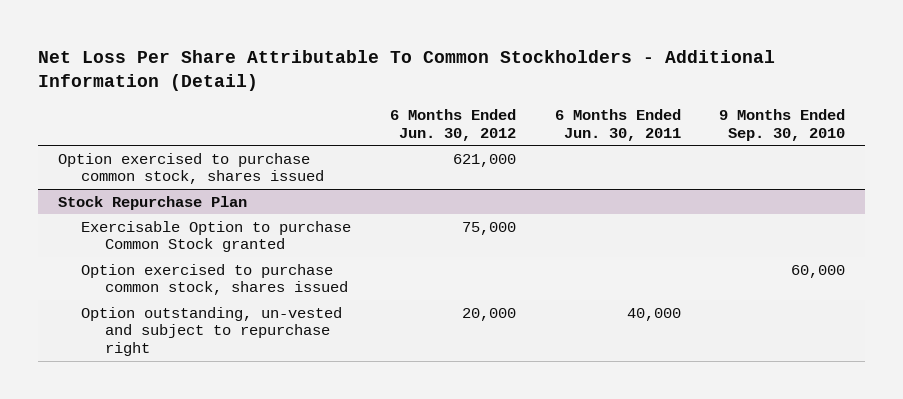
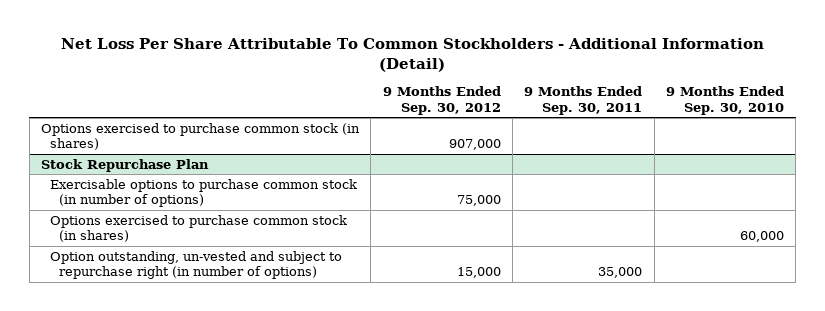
[389,108,516,141] 6 Months Ended Jun. 30, 2012 -> none
[554,108,681,141] 6 Months Ended Jun. 30, 2011 -> none
none -> [382,85,501,115] 9 Months Ended Sep. 30, 2012
none -> [524,85,643,115] 9 Months Ended Sep. 30, 2011
[57,152,325,185] Option exercised to purchase common stock, shares issued -> [40,122,360,151] Options exercised to purchase common stock (in shares)
[81,220,352,253] Exercisable Option to purchase Common Stock granted -> [50,178,358,208] Exercisable options to purchase common stock (in number of options)
[81,263,348,296] Option exercised to purchase common stock, shares issued -> [50,214,348,243] Options exercised to purchase common stock (in shares)
[81,306,343,357] Option outstanding, un-vested and subject to repurchase right -> [50,250,343,280] Option outstanding, un-vested and subject to repurchase right (in number of options)

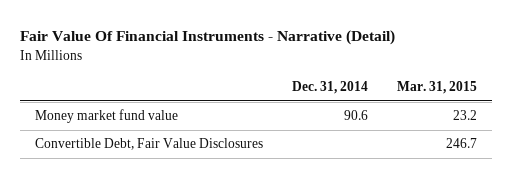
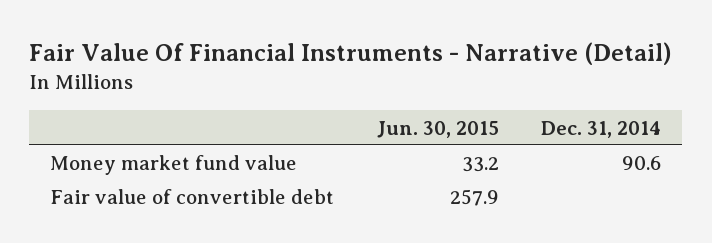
[397,81,478,95] Mar. 31, 2015 -> none
none -> [376,120,499,138] Jun. 30, 2015
[34,138,263,151] Convertible Debt, Fair Value Disclosures -> [50,189,335,205] Fair value of convertible debt

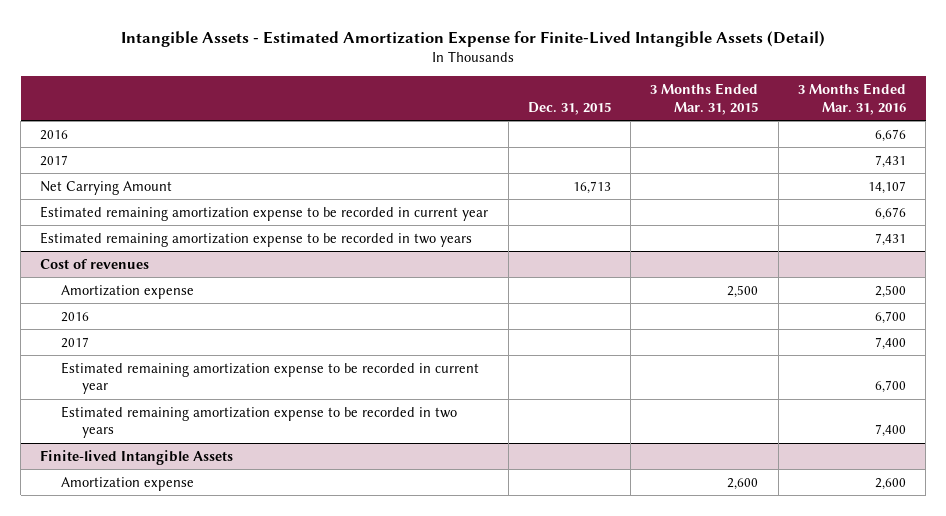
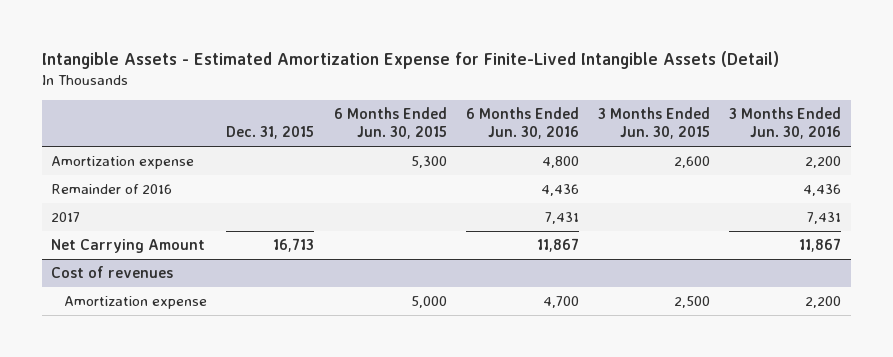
[650,83,759,115] 3 Months Ended Mar. 31, 2015 -> none
[797,83,906,115] 3 Months Ended Mar. 31, 2016 -> none
none -> [333,107,447,140] 6 Months Ended Jun. 30, 2015
none -> [465,107,579,140] 6 Months Ended Jun. 30, 2016
none -> [598,107,711,140] 3 Months Ended Jun. 30, 2015
none -> [729,107,842,140] 3 Months Ended Jun. 30, 2016
none -> [51,156,195,170] Amortization expense
[40,129,69,140] 2016 -> [51,184,173,195] Remainder of 2016
[40,205,489,221] Estimated remaining amortization expense to be recorded in current year -> none
[40,231,473,247] Estimated remaining amortization expense to be recorded in two years -> none
[61,311,90,322] 2016 -> none
[61,336,90,348] 2017 -> none
[61,361,480,395] Estimated remaining amortization expense to be recorded in current year -> none
[61,405,458,439] Estimated remaining amortization expense to be recorded in two years -> none
[40,449,234,465] Finite-lived Intangible Assets -> none
[61,476,195,491] Amortization expense -> none

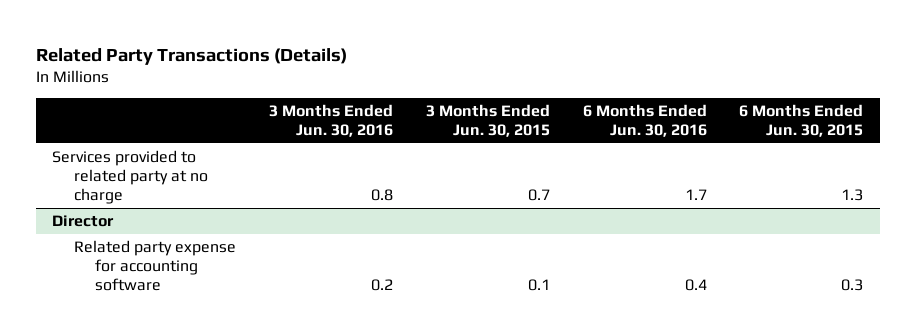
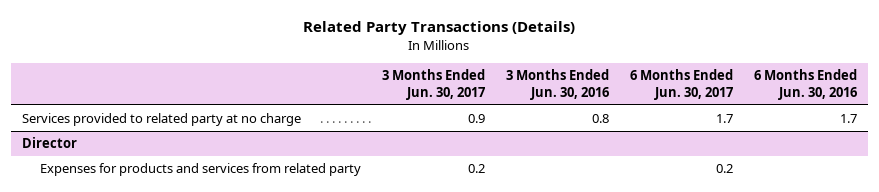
[425,103,550,138] 3 Months Ended Jun. 30, 2015 -> none
[739,103,864,138] 6 Months Ended Jun. 30, 2015 -> none
none -> [381,69,485,100] 3 Months Ended Jun. 30, 2017
none -> [629,69,733,100] 6 Months Ended Jun. 30, 2017
[73,239,236,292] Related party expense for accounting software -> none
none -> [39,163,361,177] Expenses for products and services from related party

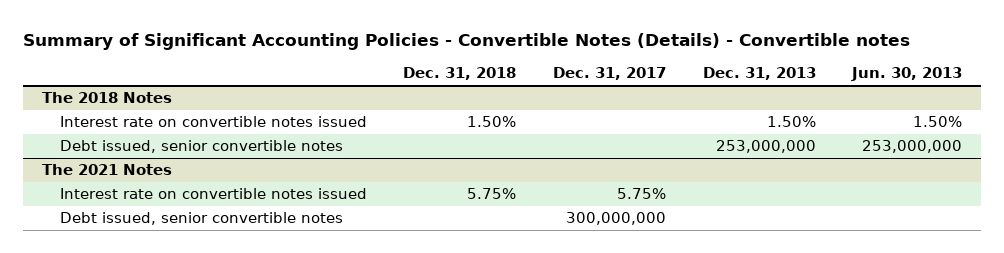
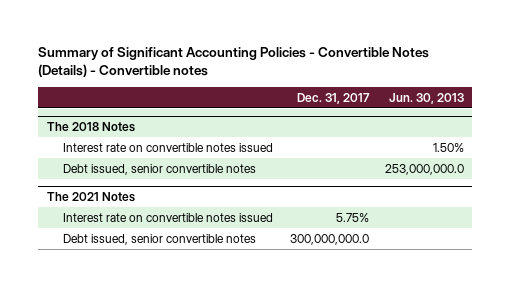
[403,67,517,81] Dec. 31, 2018 -> none
[702,67,816,81] Dec. 31, 2013 -> none
[862,140,963,154] 253,000,000 -> [384,163,464,175] 253,000,000.0
[566,212,667,226] 300,000,000 -> [289,233,369,245] 300,000,000.0

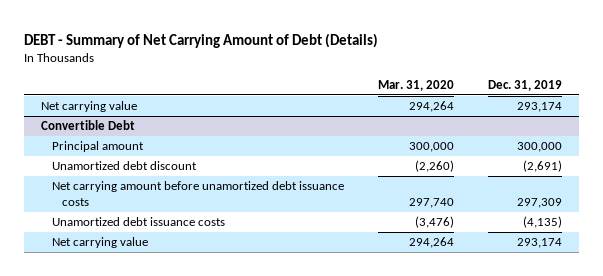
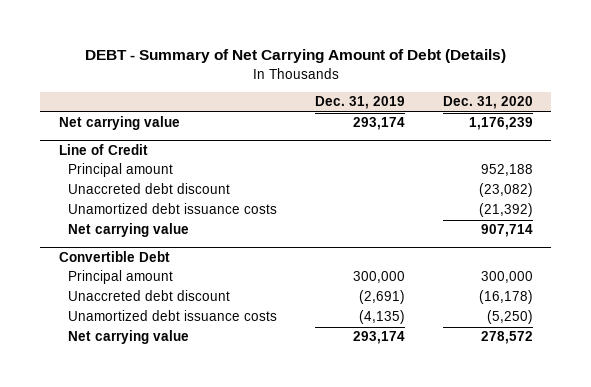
[377,80,454,92] Mar. 31, 2020 -> none
none -> [442,96,533,110] Dec. 31, 2020
none -> [58,144,148,156] Line of Credit
none -> [68,163,174,178] Principal amount
none -> [68,183,231,195] Unaccreted debt discount
none -> [68,203,278,215] Unamortized debt issuance costs
none -> [68,223,190,238] Net carrying value
[51,181,344,206] Net carrying amount before unamortized debt issuance costs -> none
[51,161,197,171] Unamortized debt discount -> [68,290,231,302] Unaccreted debt discount

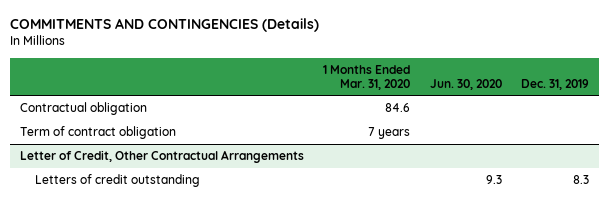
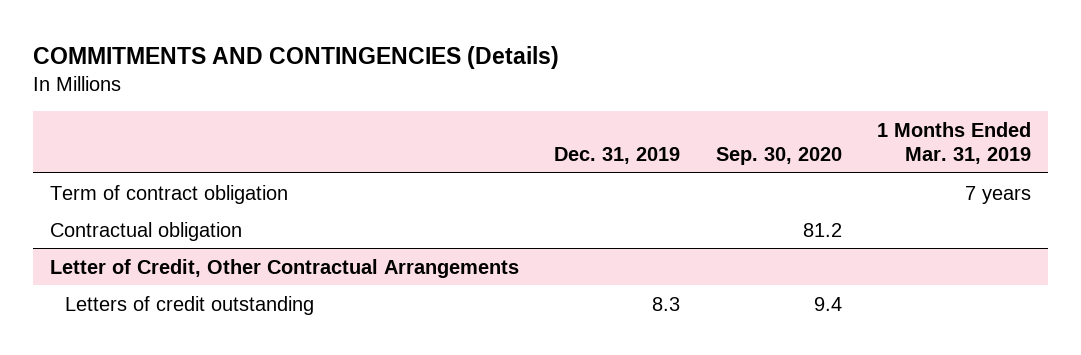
[323,64,411,90] 1 Months Ended Mar. 31, 2020 -> none
[429,78,502,90] Jun. 30, 2020 -> none
none -> [715,146,842,165] Sep. 30, 2020
none -> [876,121,1031,164] 1 Months Ended Mar. 31, 2019
[20,102,148,116] Contractual obligation -> [50,221,243,241] Contractual obligation

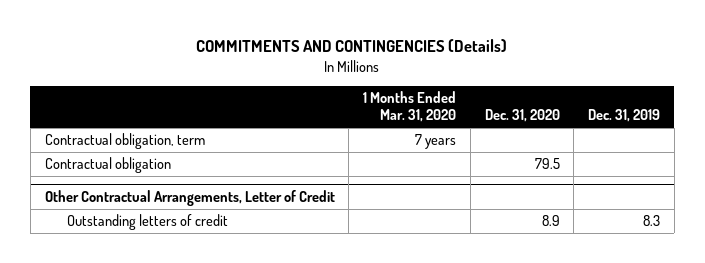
[715,146,842,165] Sep. 30, 2020 -> none
[876,121,1031,164] 1 Months Ended Mar. 31, 2019 -> none
none -> [363,91,457,123] 1 Months Ended Mar. 31, 2020
none -> [484,109,560,123] Dec. 31, 2020
[50,184,289,204] Term of contract obligation -> [44,133,205,150] Contractual obligation, term
[50,258,520,278] Letter of Credit, Other Contractual Arrangements -> [44,189,335,206] Other Contractual Arrangements, Letter of Credit
[65,295,315,315] Letters of credit outstanding -> [67,214,229,231] Outstanding letters of credit

